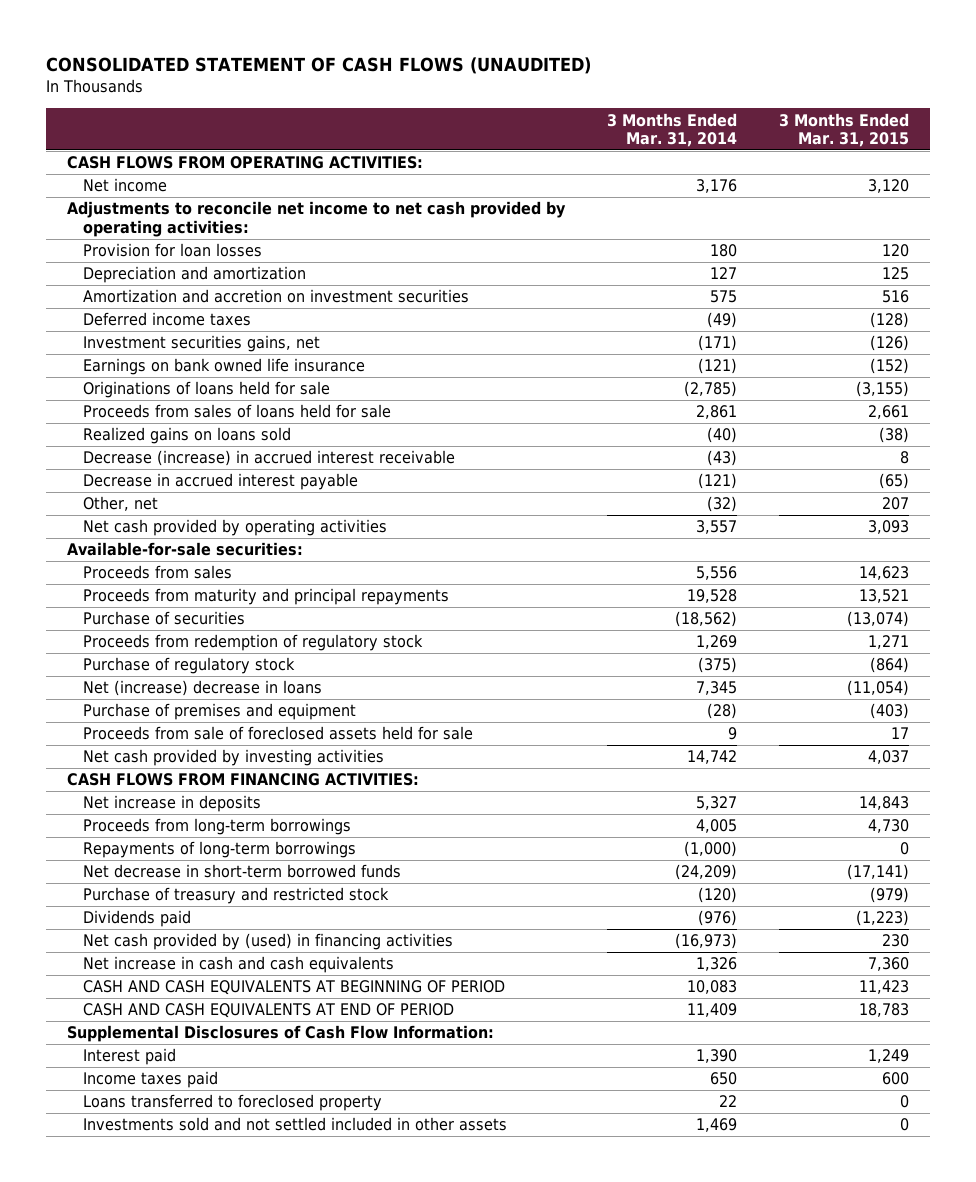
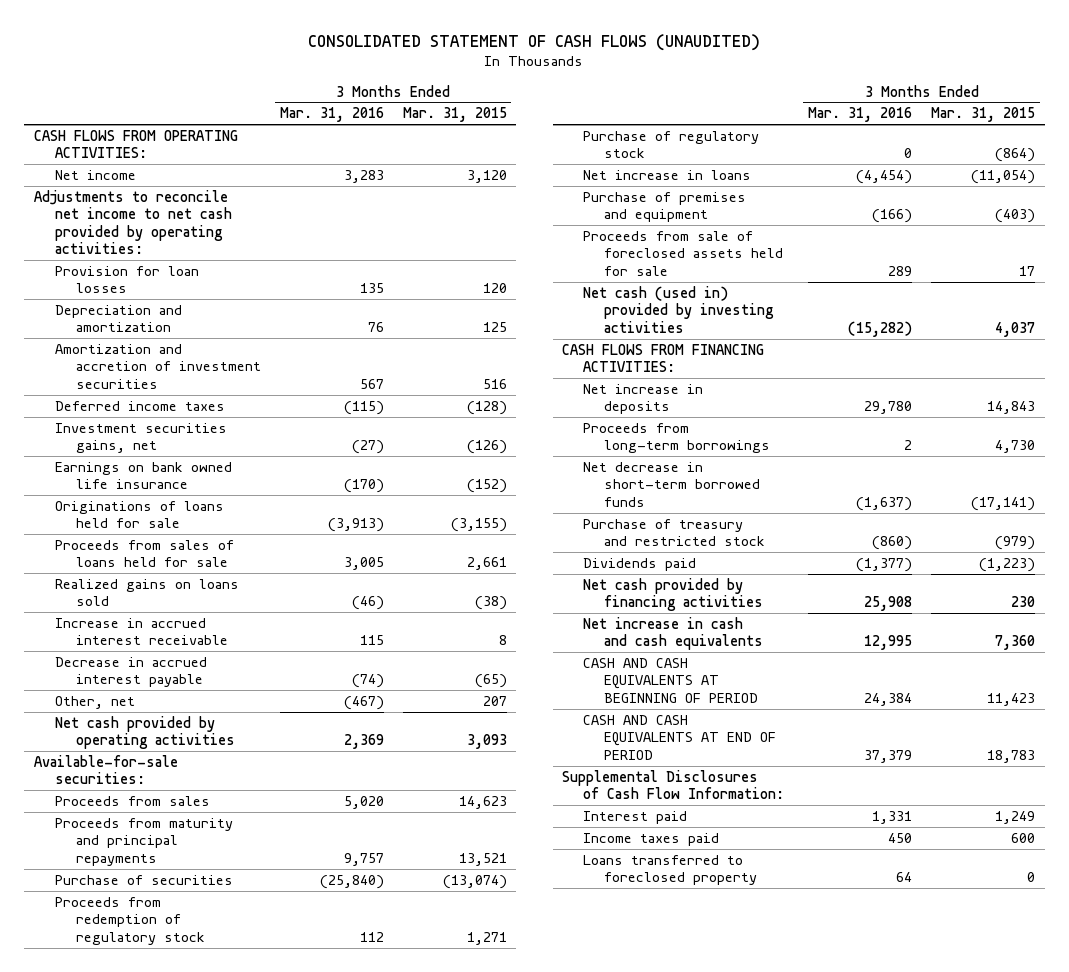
[607,112,738,148] 3 Months Ended Mar. 31, 2014 -> none
none -> [279,107,384,123] Mar. 31, 2016
[83,289,470,304] Amortization and accretion on investment securities -> [54,343,261,389] Amortization and accretion of investment securities
[83,450,456,467] Decrease (increase) in accrued interest receivable -> [54,617,228,646] Increase in accrued interest receivable
[83,680,323,697] Net (increase) decrease in loans -> [583,169,752,180] Net increase in loans
[83,749,385,767] Net cash provided by investing activities -> [583,285,775,333] Net cash (used in) provided by investing activities
[83,841,357,859] Repayments of long-term borrowings -> none
[83,933,454,951] Net cash provided by (used) in financing activities -> [583,577,764,612] Net cash provided by financing activities
[83,1117,508,1132] Investments sold and not settled included in other assets -> none

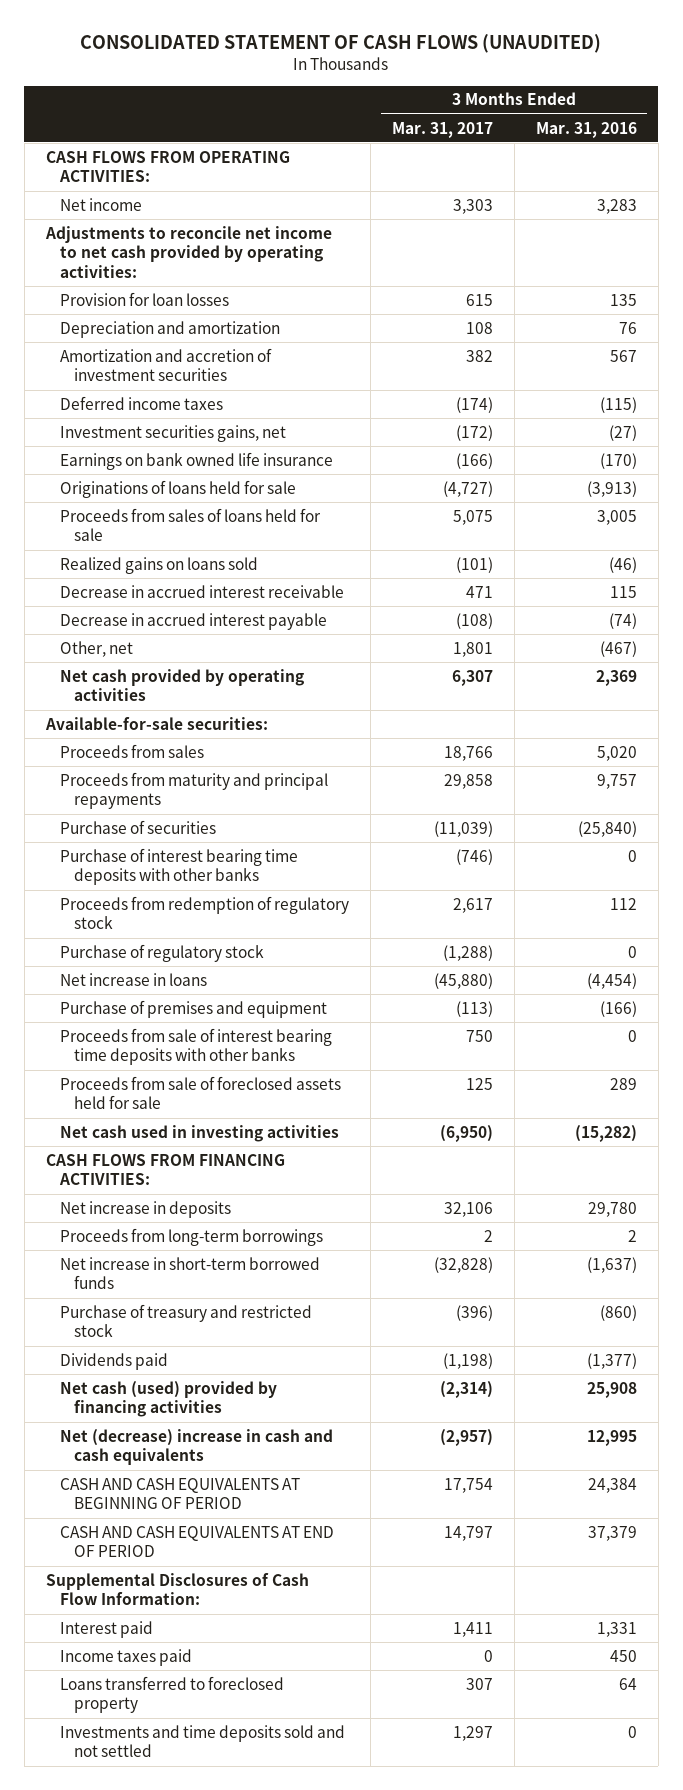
[402,107,507,123] Mar. 31, 2015 -> none
none -> [391,121,493,138] Mar. 31, 2017
[54,617,228,646] Increase in accrued interest receivable -> [59,584,344,598] Decrease in accrued interest receivable
none -> [59,847,298,886] Purchase of interest bearing time deposits with other banks
none -> [59,1027,332,1066] Proceeds from sale of interest bearing time deposits with other banks
[583,285,775,333] Net cash (used in) provided by investing activities -> [59,1124,339,1142] Net cash used in investing activities
[583,461,761,507] Net decrease in short-term borrowed funds -> [59,1256,320,1290] Net increase in short-term borrowed funds
[583,577,764,612] Net cash provided by financing activities -> [59,1380,277,1418] Net cash (used) provided by financing activities
[583,616,764,651] Net increase in cash and cash equivalents -> [59,1428,333,1466] Net (decrease) increase in cash and cash equivalents
none -> [59,1724,345,1758] Investments and time deposits sold and not settled

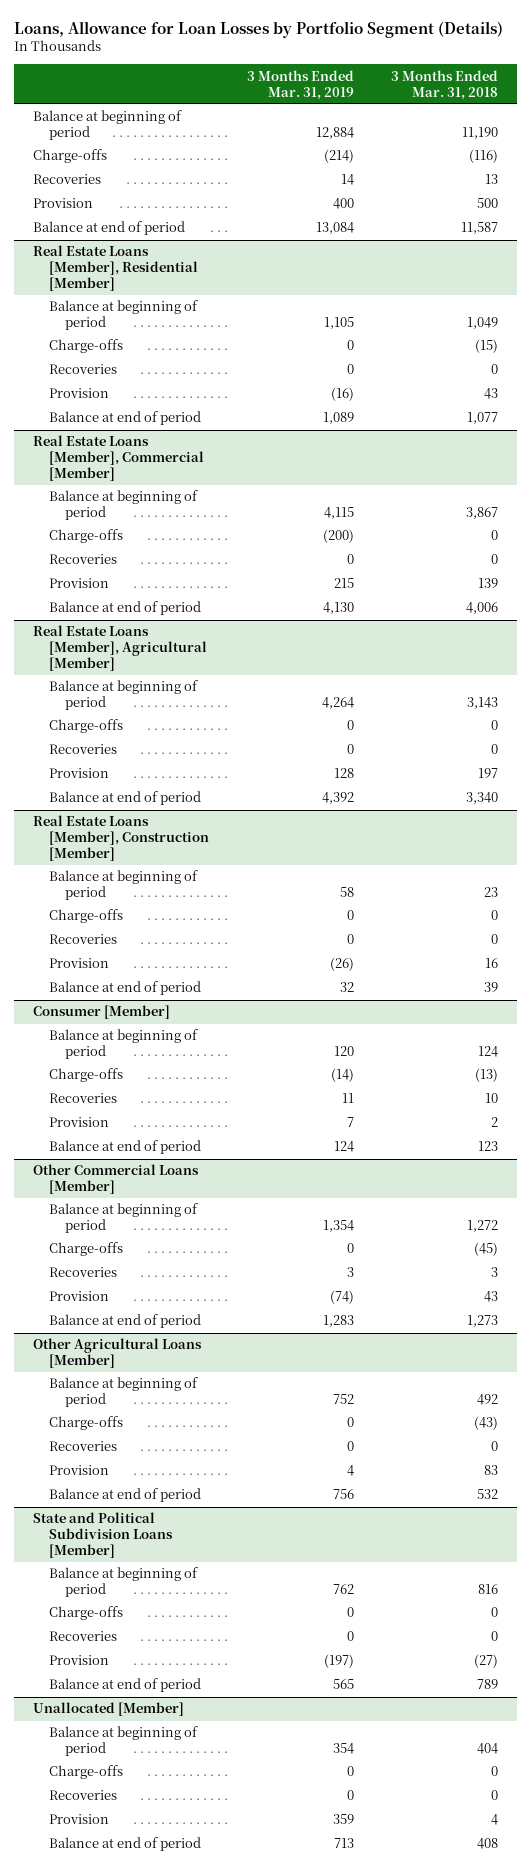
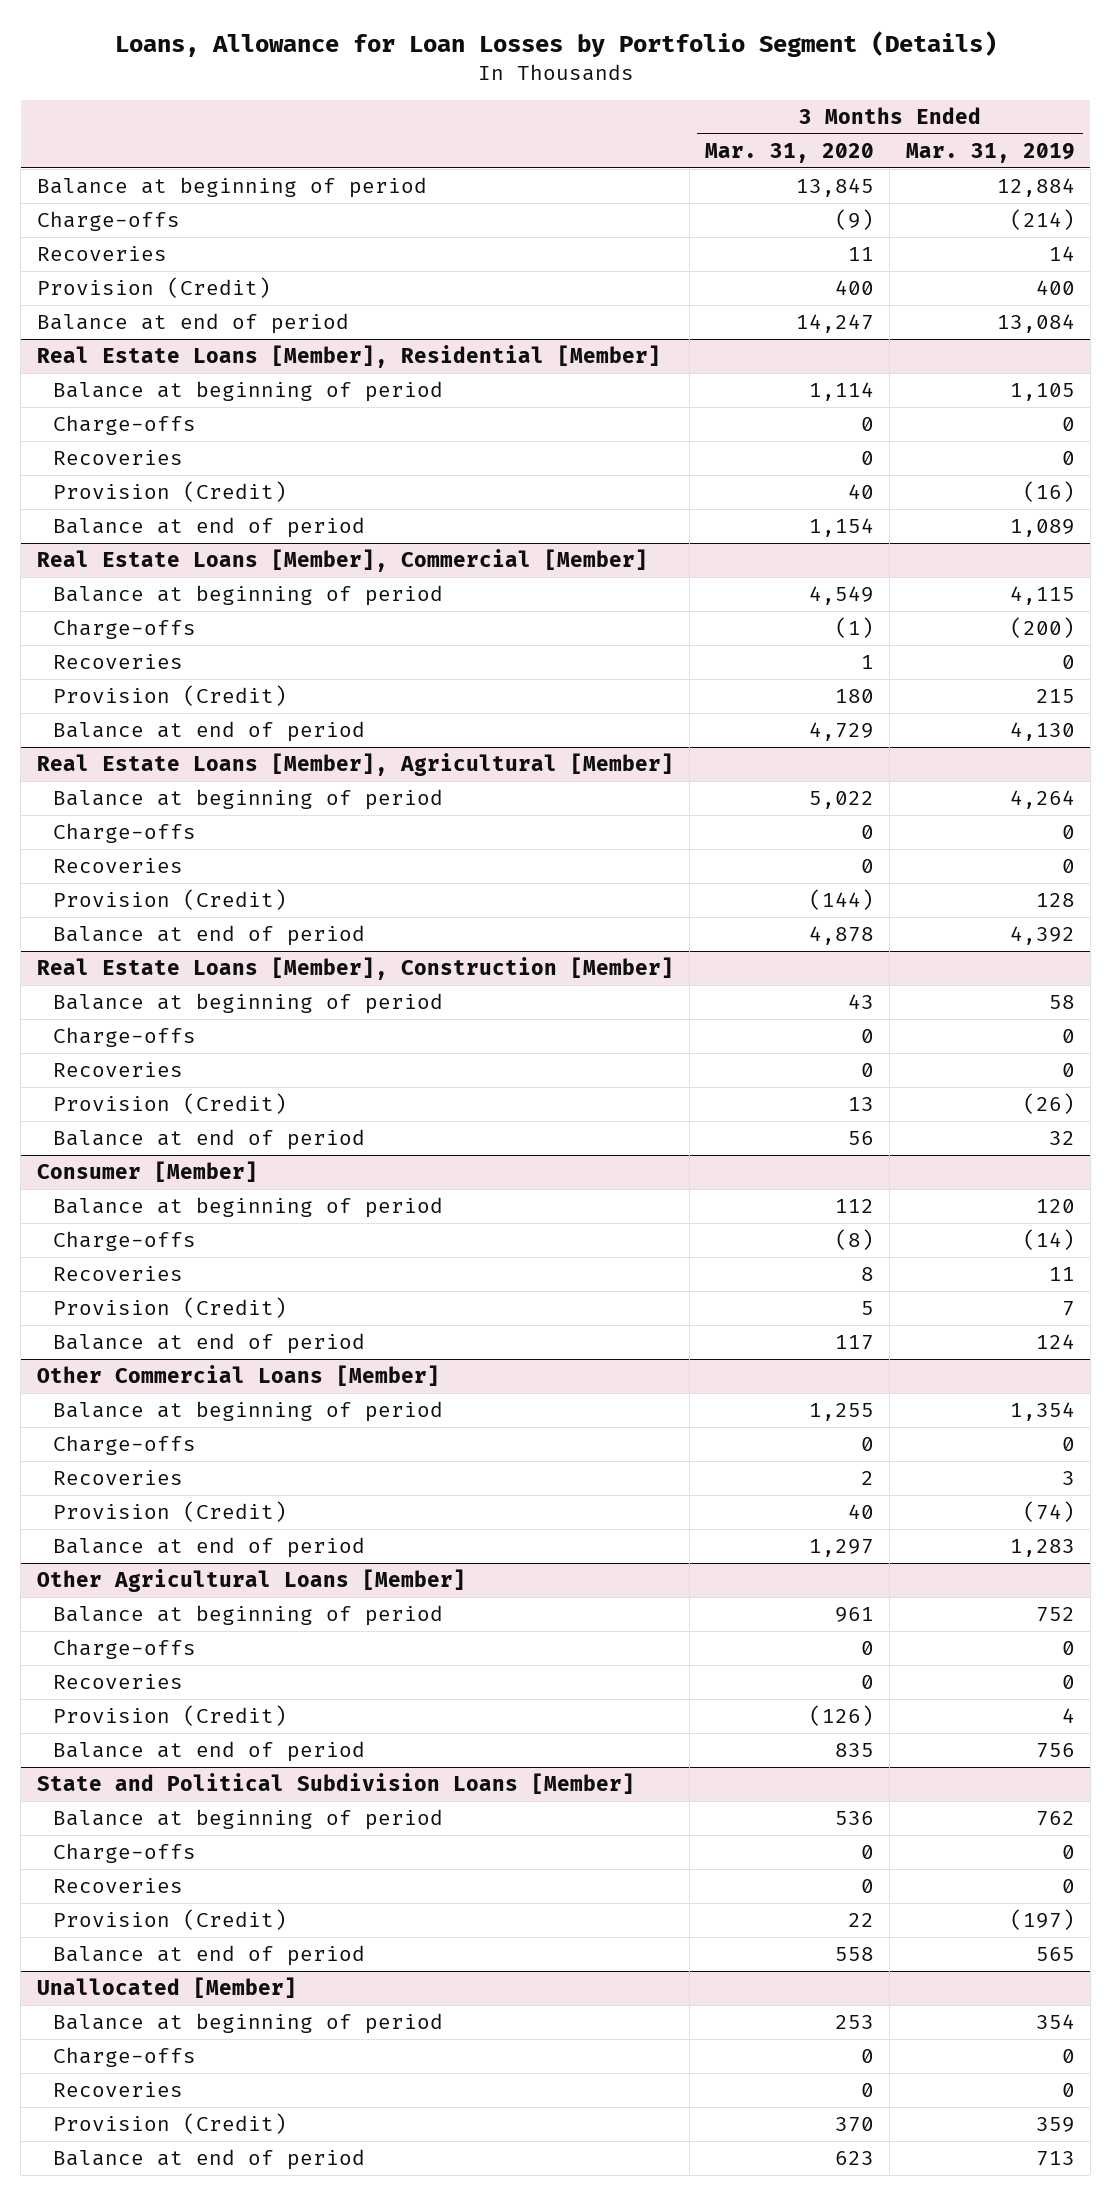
[391,69,499,100] 3 Months Ended Mar. 31, 2018 -> none
none -> [705,143,875,164] Mar. 31, 2020
[32,198,93,209] Provision -> [36,277,271,299] Provision (Credit)
[48,388,109,399] Provision -> [53,481,288,503] Provision (Credit)
[48,578,109,589] Provision -> [53,685,288,707] Provision (Credit)
[48,768,109,779] Provision -> [53,889,288,911] Provision (Credit)
[48,958,109,969] Provision -> [53,1093,288,1115] Provision (Credit)
[48,1117,109,1128] Provision -> [53,1297,288,1319] Provision (Credit)
[48,1291,109,1302] Provision -> [53,1501,288,1523] Provision (Credit)
[48,1465,109,1476] Provision -> [53,1705,288,1727] Provision (Credit)
[48,1655,109,1666] Provision -> [53,1909,288,1931] Provision (Credit)
[48,1814,109,1825] Provision -> [53,2113,288,2135] Provision (Credit)

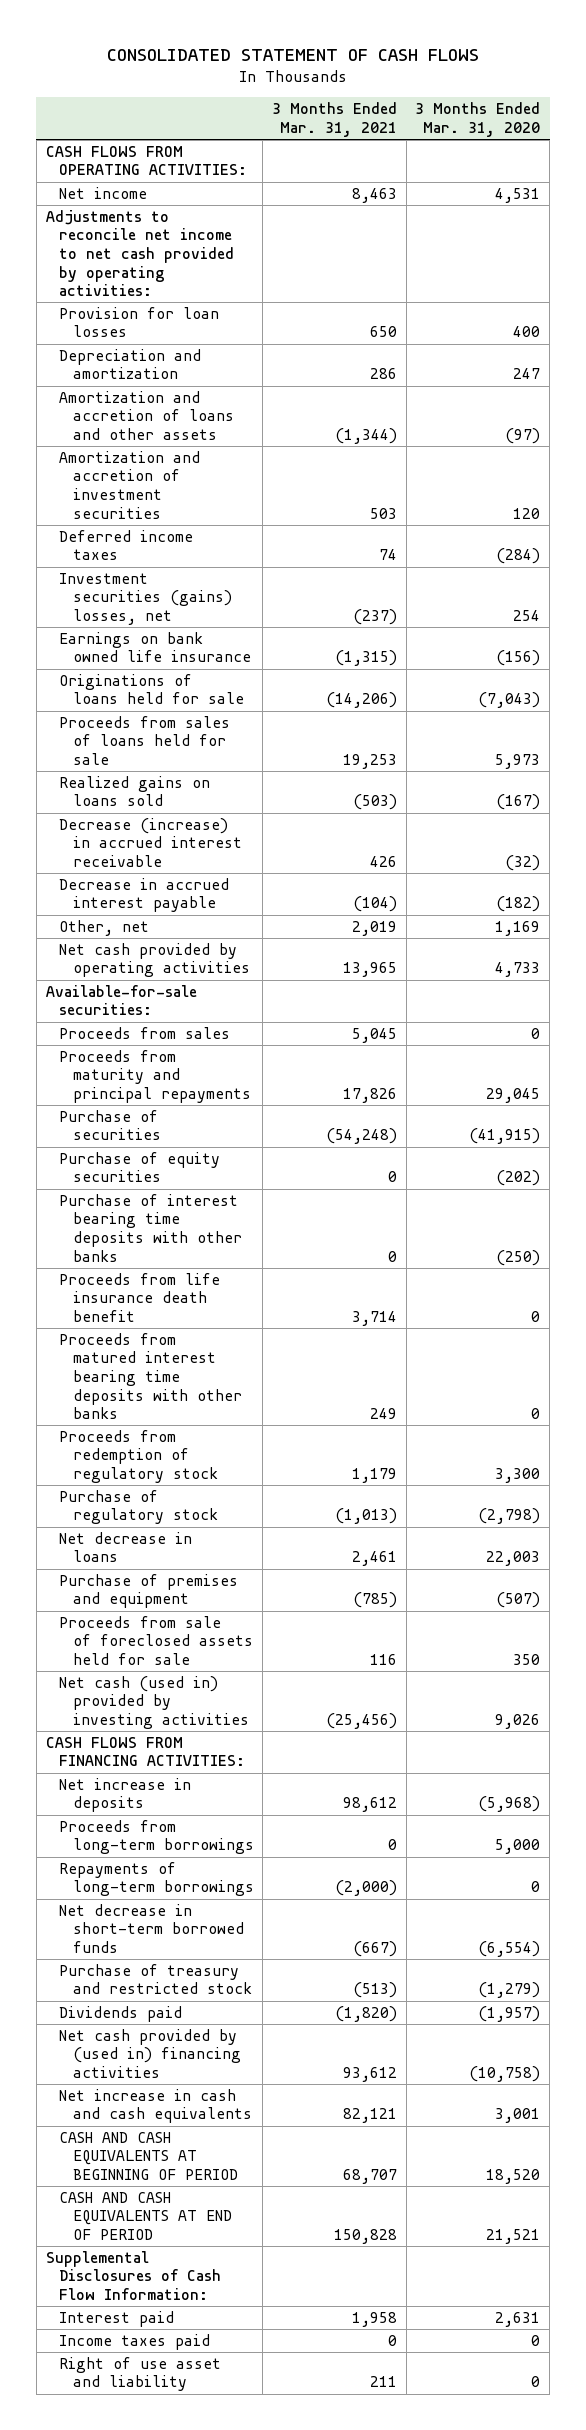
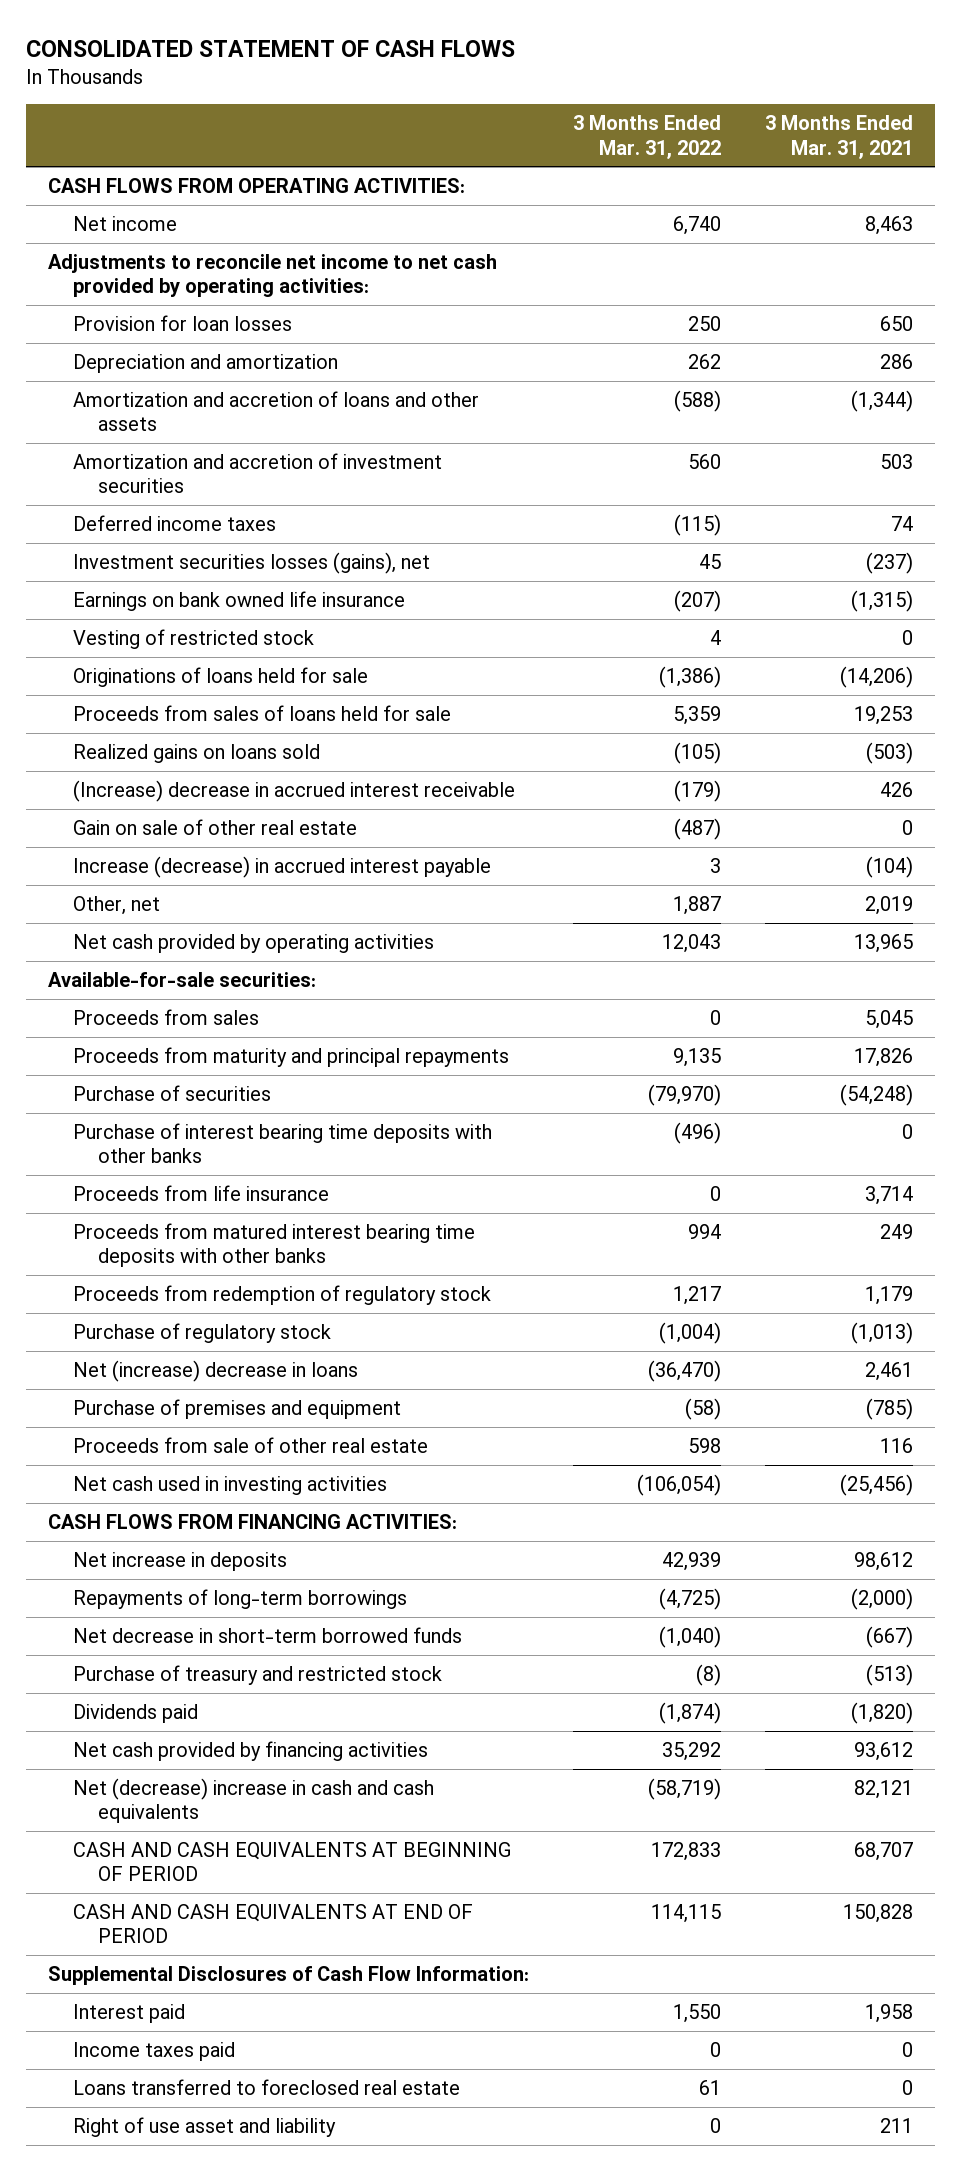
[415,102,541,137] 3 Months Ended Mar. 31, 2020 -> none
none -> [573,115,722,159] 3 Months Ended Mar. 31, 2022
[59,572,232,626] Investment securities (gains) losses, net -> [72,551,430,574] Investment securities losses (gains), net
none -> [72,628,314,649] Vesting of restricted stock
[59,817,242,868] Decrease (increase) in accrued interest receivable -> [72,779,515,802] (Increase) decrease in accrued interest receivable
none -> [72,818,357,835] Gain on sale of other real estate
[59,877,230,913] Decrease in accrued interest payable -> [72,855,491,878] Increase (decrease) in accrued interest payable
[59,1151,221,1183] Purchase of equity securities -> none
[59,1272,221,1323] Proceeds from life insurance death benefit -> [72,1184,329,1201] Proceeds from life insurance
[59,1531,193,1563] Net decrease in loans -> [72,1359,358,1382] Net (increase) decrease in loans
[59,1615,253,1666] Proceeds from sale of foreclosed assets held for sale -> [72,1436,428,1453] Proceeds from sale of other real estate
[59,1675,249,1730] Net cash (used in) provided by investing activities -> [72,1475,387,1495] Net cash used in investing activities
[59,1819,254,1855] Proceeds from long-term borrowings -> none
[59,2028,241,2079] Net cash provided by (used in) financing activities -> [72,1740,428,1761] Net cash provided by financing activities
[59,2088,252,2124] Net increase in cash and cash equivalents -> [72,1777,434,1824] Net (decrease) increase in cash and cash equivalents
none -> [72,2078,460,2095] Loans transferred to foreclosed real estate

